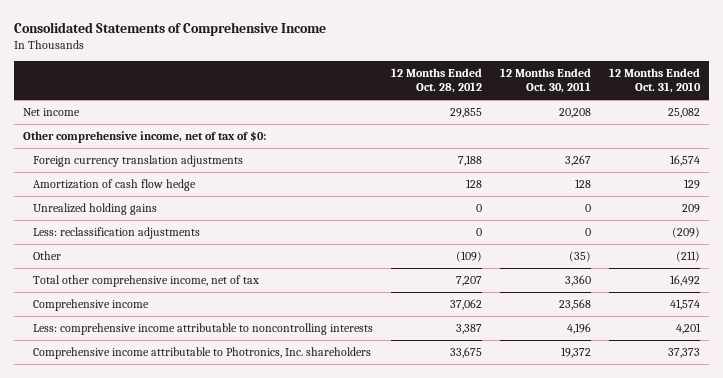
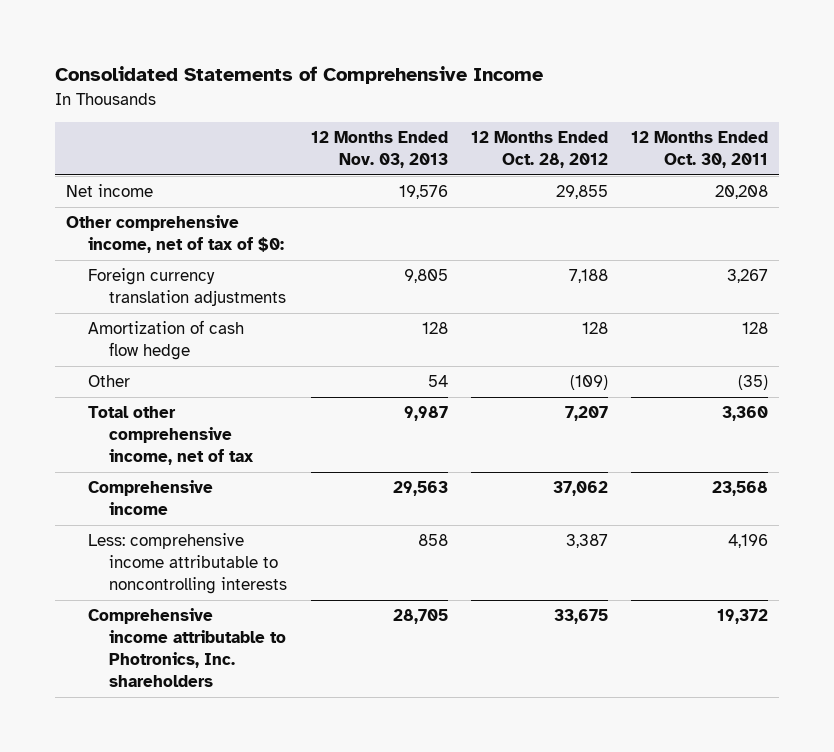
[609,67,702,94] 12 Months Ended Oct. 31, 2010 -> none
none -> [310,131,448,169] 12 Months Ended Nov. 03, 2013
[33,202,158,215] Unrealized holding gains -> none
[33,226,201,239] Less: reclassification adjustments -> none

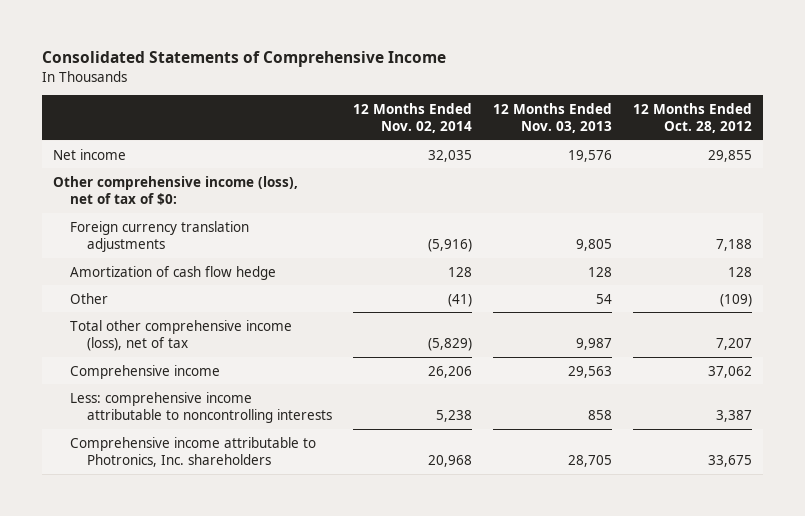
[630,131,768,169] 12 Months Ended Oct. 30, 2011 -> none
none -> [353,102,473,134] 12 Months Ended Nov. 02, 2014
[66,215,284,254] Other comprehensive income, net of tax of $0: -> [52,175,298,205] Other comprehensive income (loss), net of tax of $0:
[87,406,255,466] Total other comprehensive income, net of tax -> [69,319,292,351] Total other comprehensive income (loss), net of tax

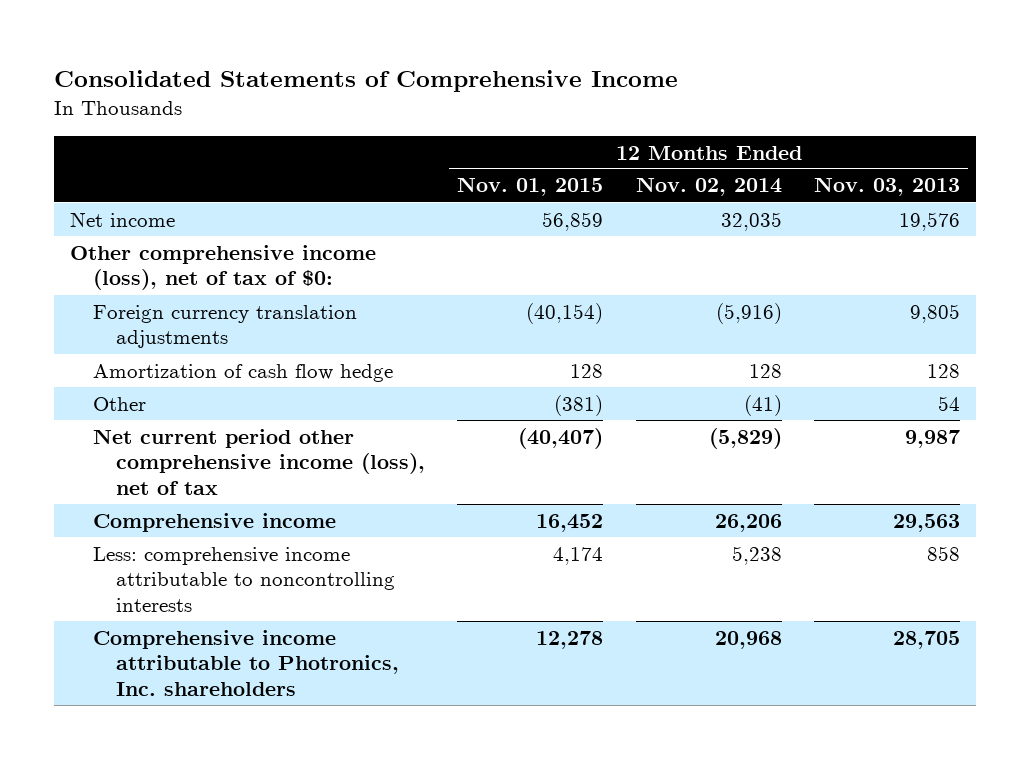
[633,102,753,134] 12 Months Ended Oct. 28, 2012 -> none
none -> [457,177,604,197] Nov. 01, 2015
[69,319,292,351] Total other comprehensive income (loss), net of tax -> [92,428,425,496] Net current period other comprehensive income (loss), net of tax

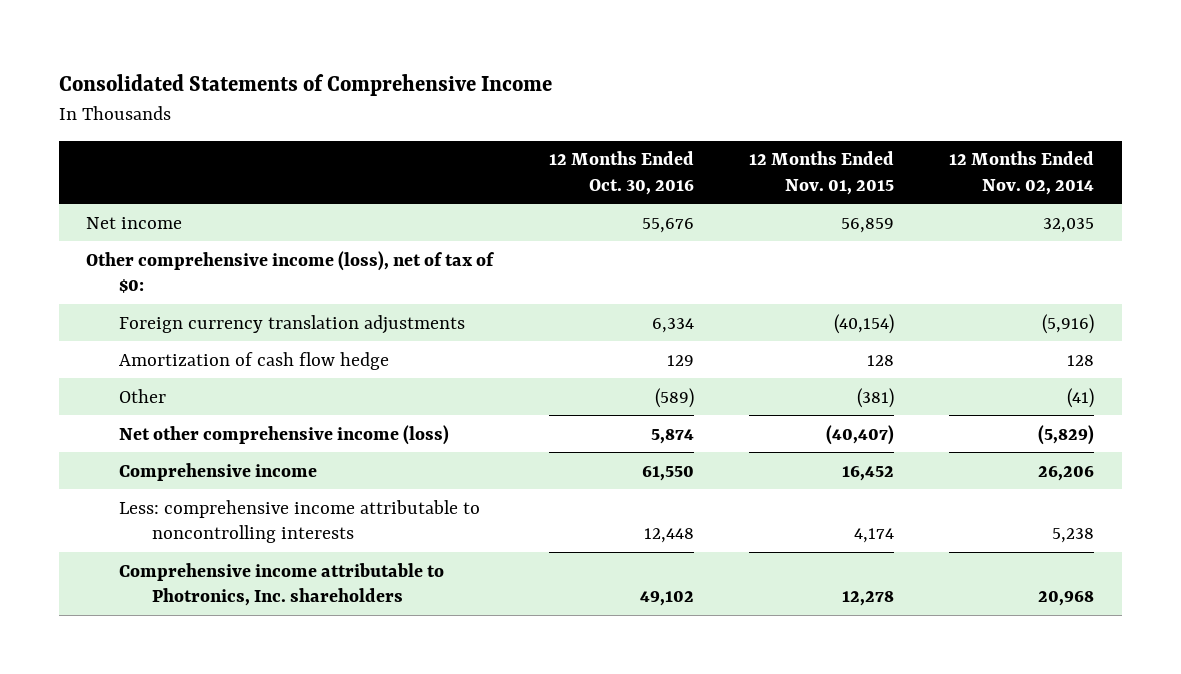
[814,177,961,197] Nov. 03, 2013 -> none
none -> [548,151,694,195] 12 Months Ended Oct. 30, 2016
[92,428,425,496] Net current period other comprehensive income (loss), net of tax -> [119,424,450,445] Net other comprehensive income (loss)

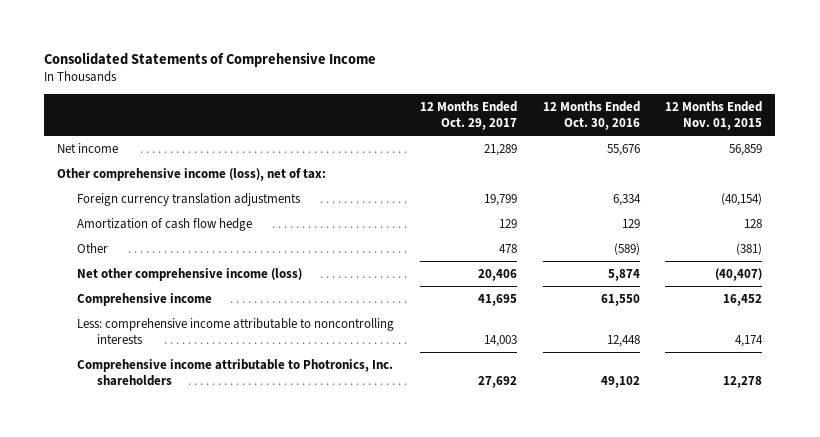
[949,151,1095,195] 12 Months Ended Nov. 02, 2014 -> none
none -> [419,100,517,130] 12 Months Ended Oct. 29, 2017
[86,250,496,293] Other comprehensive income (loss), net of tax of $0: -> [57,167,327,181] Other comprehensive income (loss), net of tax:

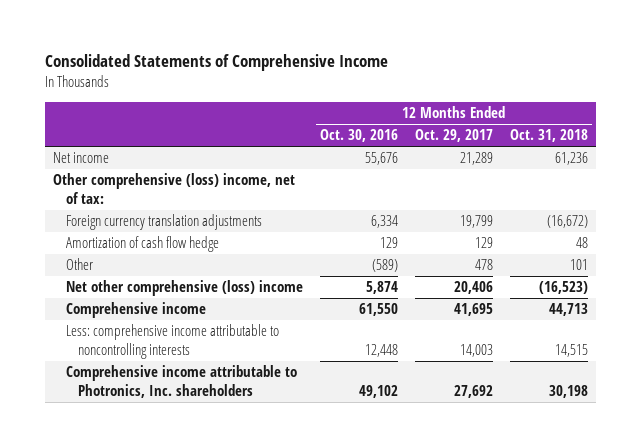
[665,100,763,130] 12 Months Ended Nov. 01, 2015 -> none
none -> [509,129,588,143] Oct. 31, 2018
[57,167,327,181] Other comprehensive income (loss), net of tax: -> [53,173,296,204] Other comprehensive (loss) income, net of tax:
[76,267,302,281] Net other comprehensive income (loss) -> [65,280,303,297] Net other comprehensive (loss) income

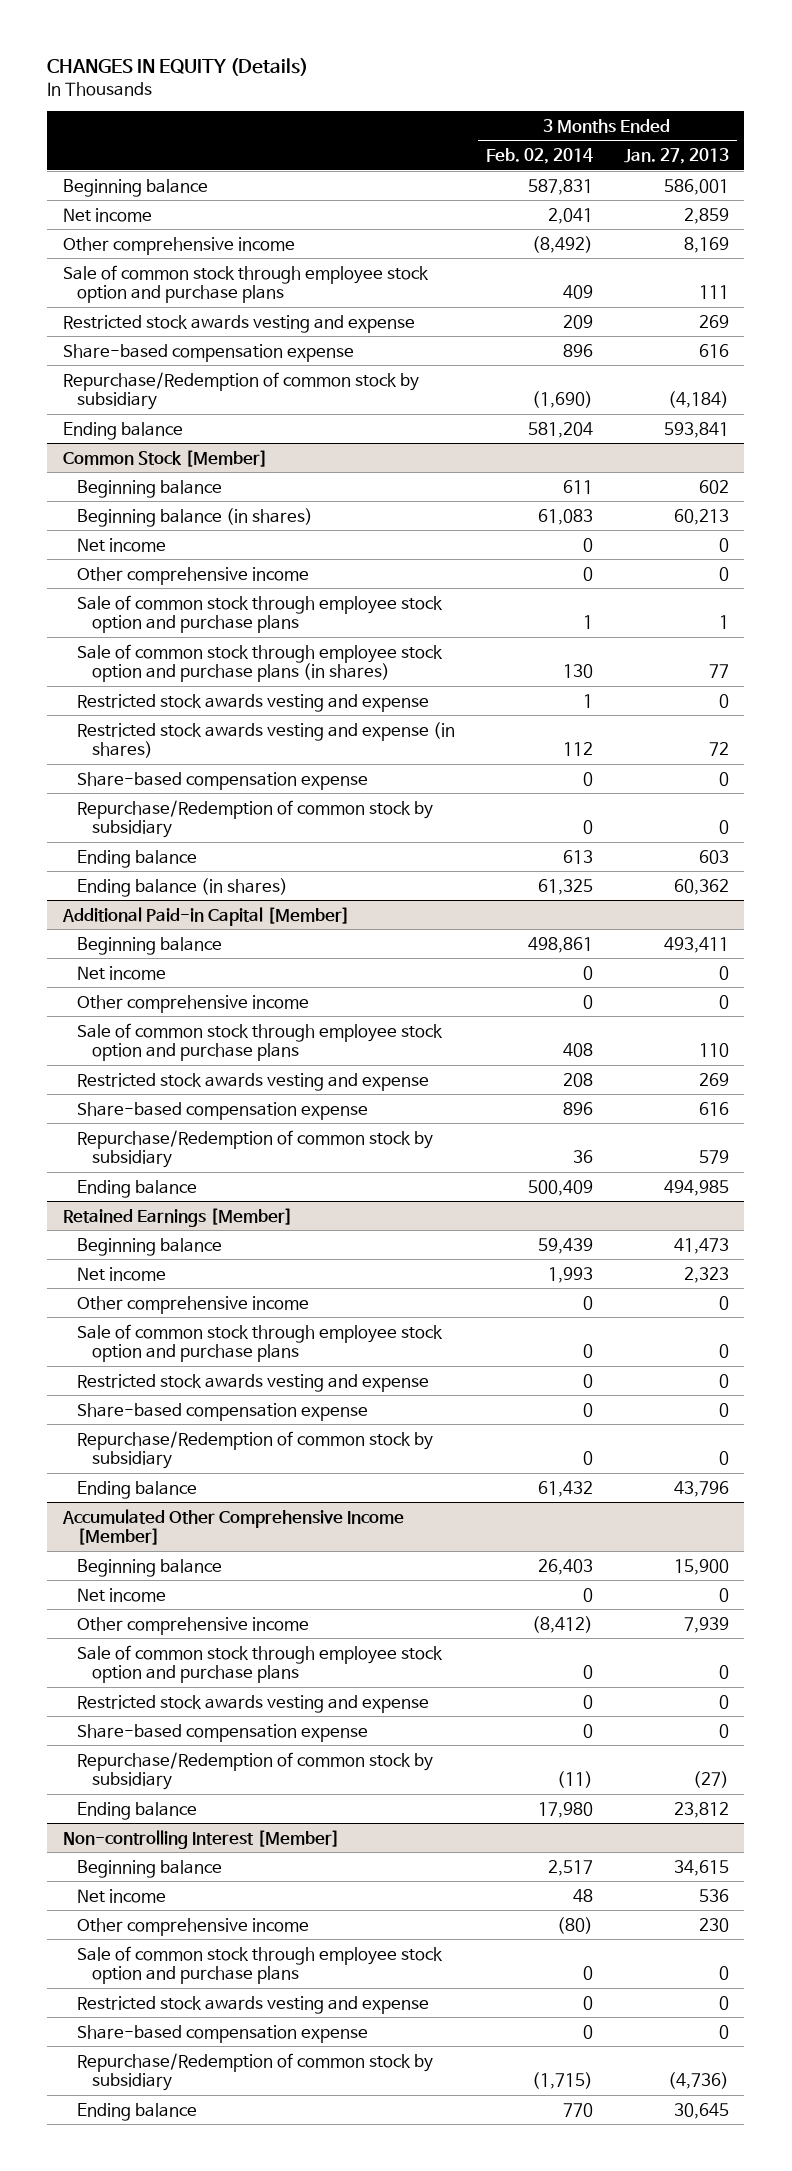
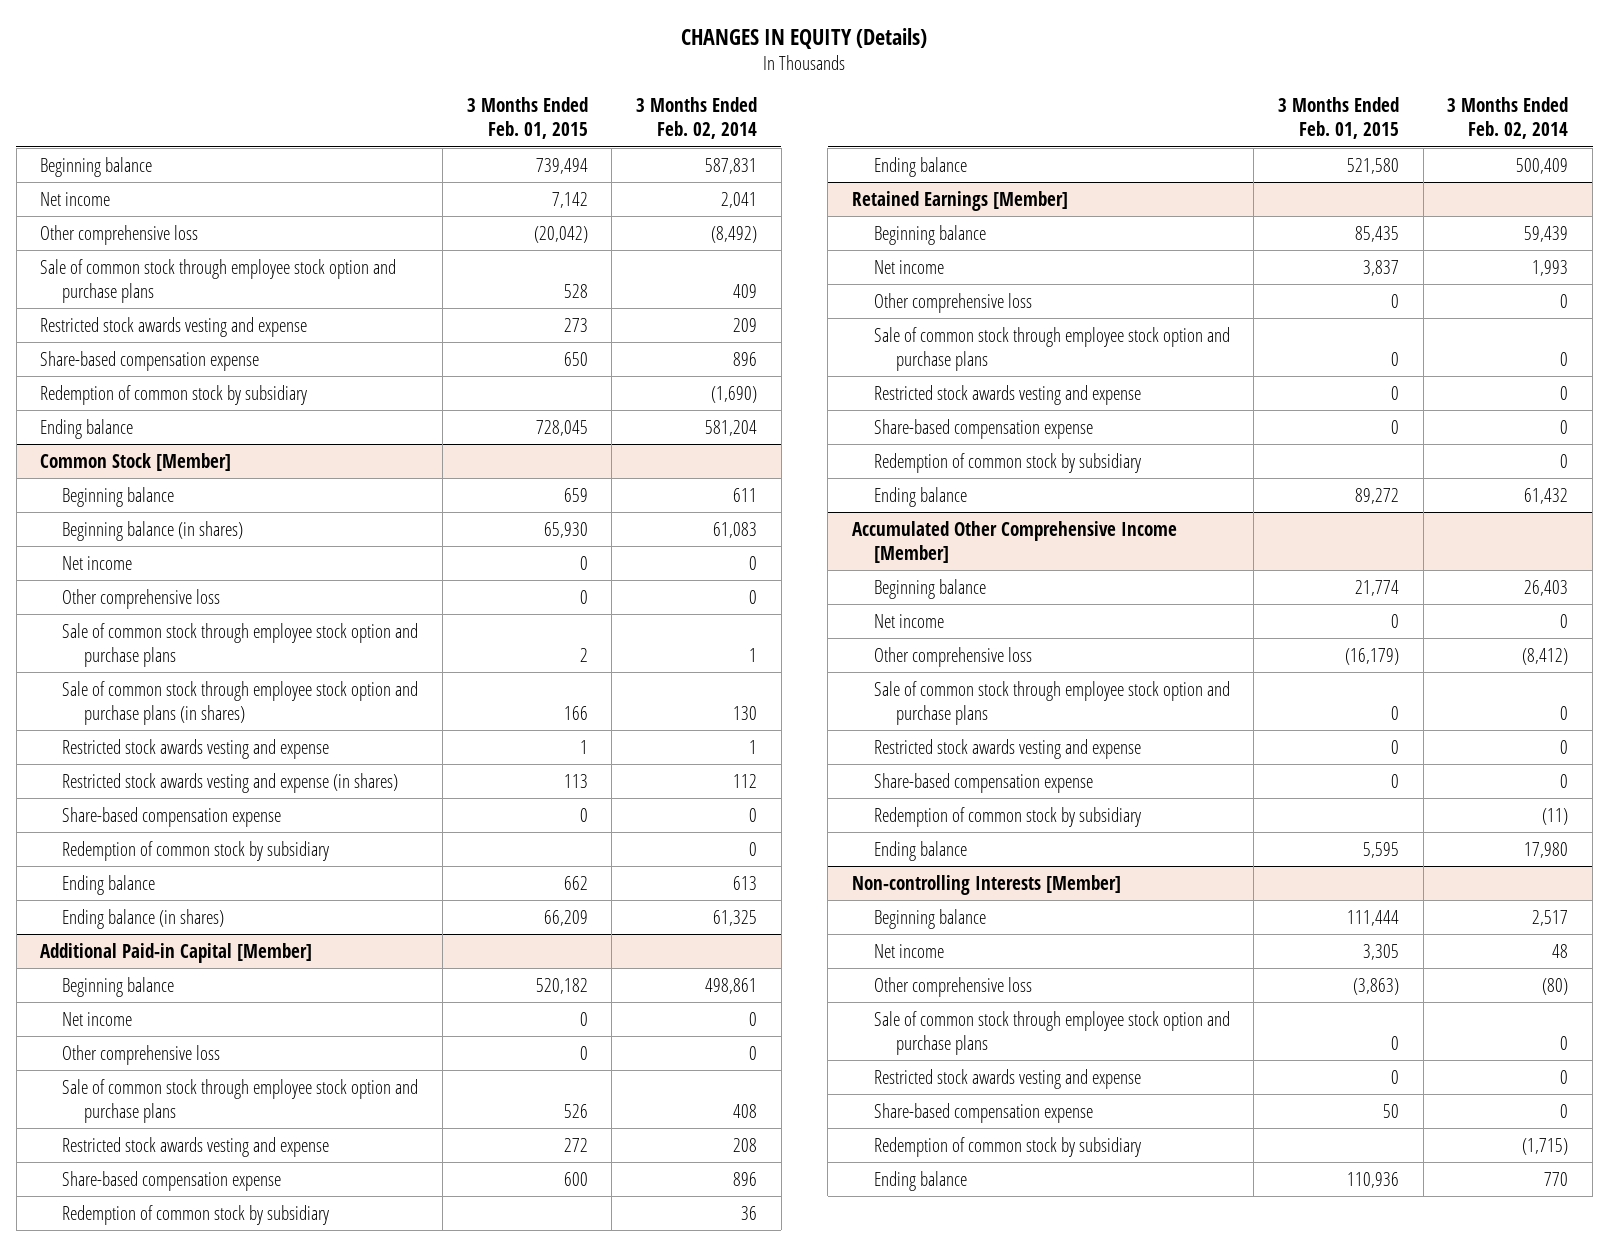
[623,148,729,165] Jan. 27, 2013 -> none
none -> [466,97,588,140] 3 Months Ended Feb. 01, 2015
[62,236,295,255] Other comprehensive income -> [40,224,199,245] Other comprehensive loss
[62,371,419,410] Repurchase/Redemption of common stock by subsidiary -> [40,384,308,405] Redemption of common stock by subsidiary
[77,566,310,585] Other comprehensive income -> [62,588,221,609] Other comprehensive loss
[77,799,434,838] Repurchase/Redemption of common stock by subsidiary -> [62,840,330,861] Redemption of common stock by subsidiary
[77,994,310,1013] Other comprehensive income -> [62,1044,221,1065] Other comprehensive loss
[77,1129,434,1168] Repurchase/Redemption of common stock by subsidiary -> [62,1204,330,1225] Redemption of common stock by subsidiary
[77,1295,310,1314] Other comprehensive income -> [873,292,1032,313] Other comprehensive loss
[77,1430,434,1469] Repurchase/Redemption of common stock by subsidiary -> [873,452,1141,473] Redemption of common stock by subsidiary
[77,1616,310,1635] Other comprehensive income -> [873,646,1032,667] Other comprehensive loss
[77,1751,434,1790] Repurchase/Redemption of common stock by subsidiary -> [873,806,1141,827] Redemption of common stock by subsidiary
[62,1829,340,1849] Non-controlling Interest [Member] -> [851,874,1121,895] Non-controlling Interests [Member]
[77,1917,310,1936] Other comprehensive income -> [873,976,1032,997] Other comprehensive loss
[77,2052,434,2091] Repurchase/Redemption of common stock by subsidiary -> [873,1136,1141,1157] Redemption of common stock by subsidiary

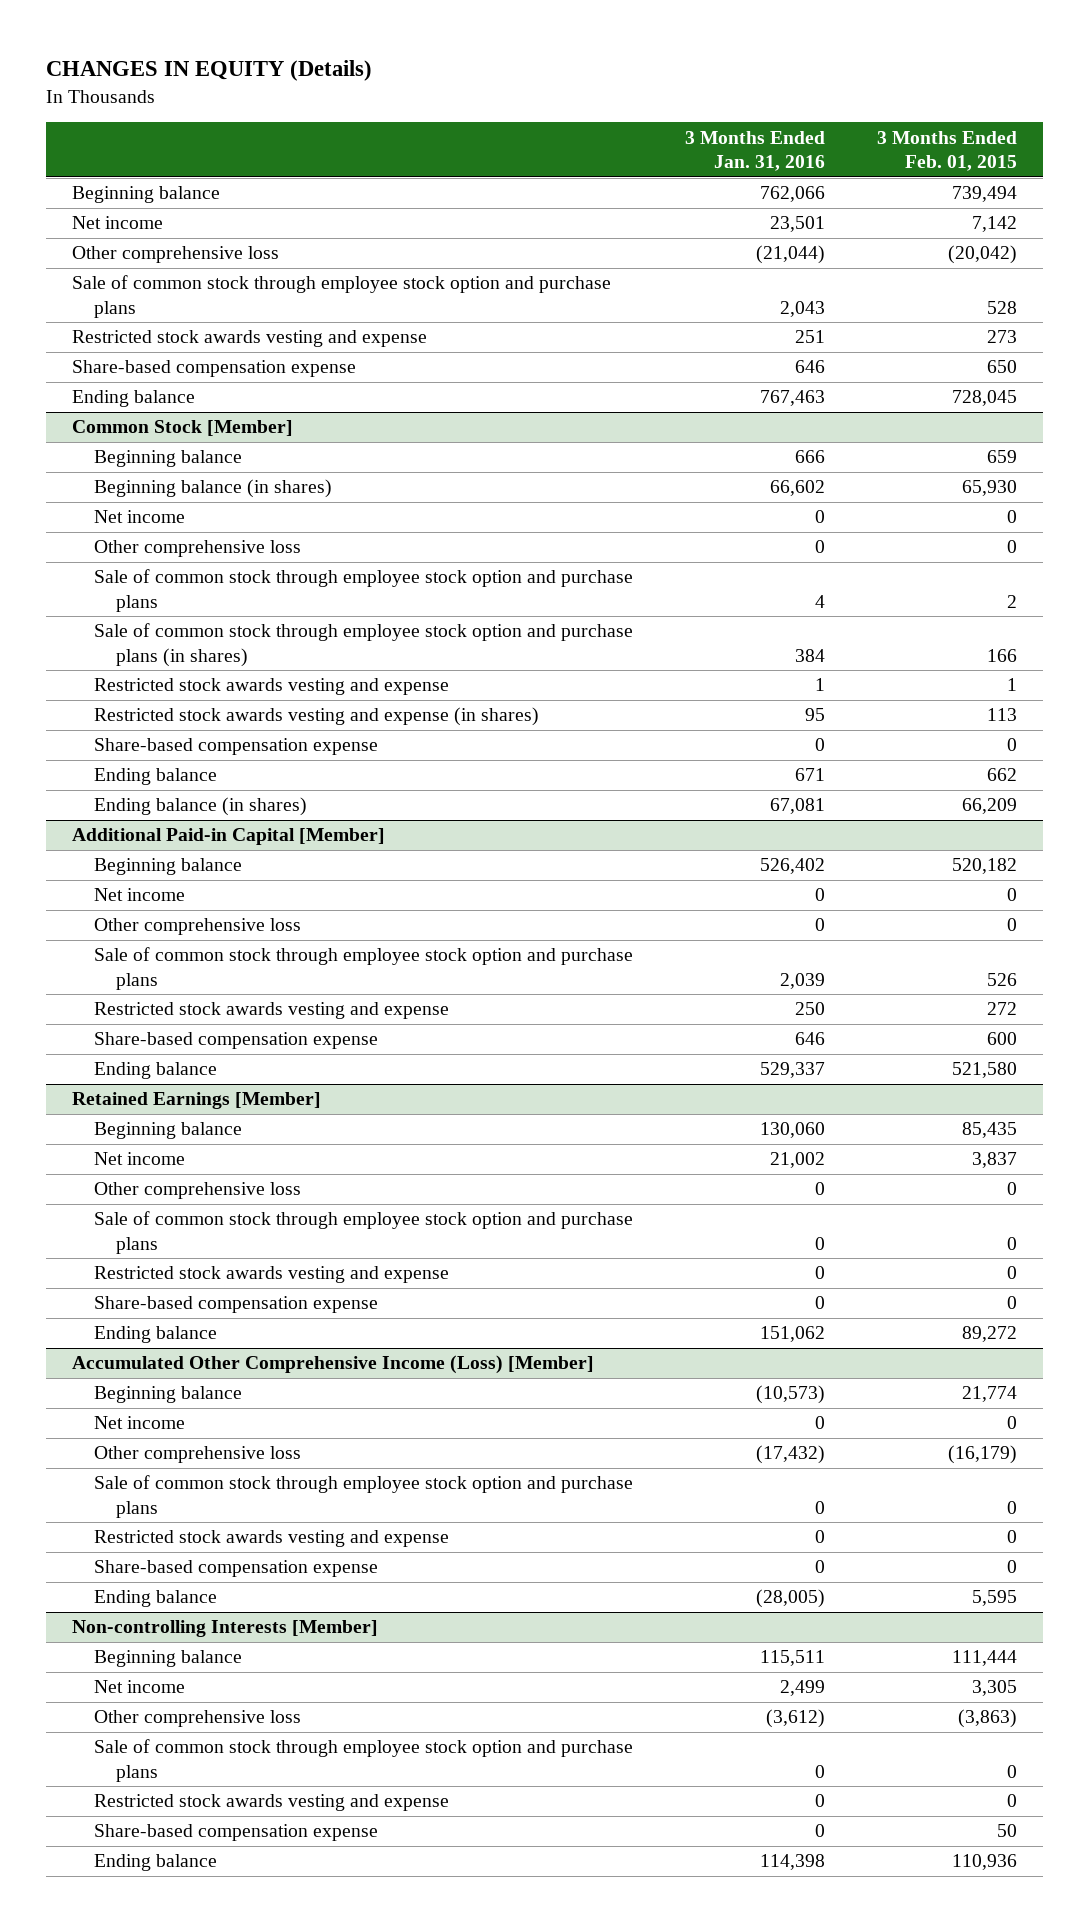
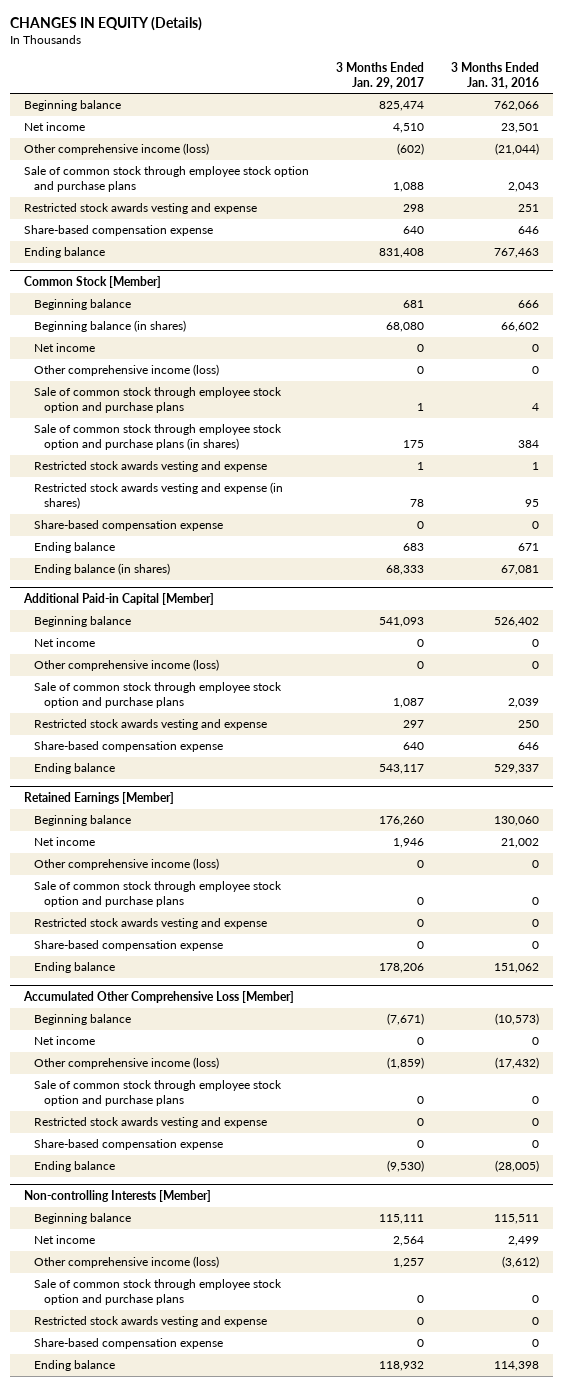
[876,130,1017,172] 3 Months Ended Feb. 01, 2015 -> none
none -> [335,61,424,89] 3 Months Ended Jan. 29, 2017
[71,246,279,264] Other comprehensive loss -> [23,143,209,156] Other comprehensive income (loss)
[94,540,302,558] Other comprehensive loss -> [34,364,220,377] Other comprehensive income (loss)
[94,918,302,936] Other comprehensive loss -> [34,659,220,672] Other comprehensive income (loss)
[94,1182,302,1200] Other comprehensive loss -> [34,858,220,871] Other comprehensive income (loss)
[71,1355,594,1375] Accumulated Other Comprehensive Income (Loss) [Member] -> [22,990,294,1003] Accumulated Other Comprehensive Loss [Member]
[94,1446,302,1464] Other comprehensive loss -> [34,1057,220,1070] Other comprehensive income (loss)
[94,1710,302,1728] Other comprehensive loss -> [34,1256,220,1269] Other comprehensive income (loss)

